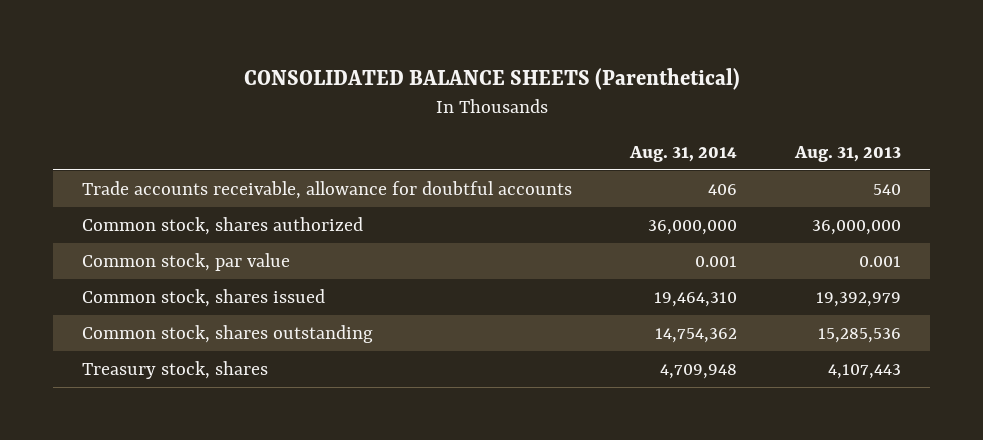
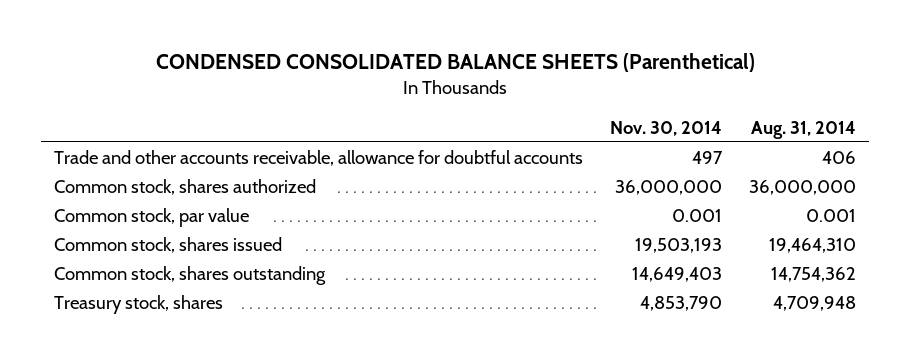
[243,68,740,91] CONSOLIDATED BALANCE SHEETS (Parenthetical) -> [156,53,756,73] CONDENSED CONSOLIDATED BALANCE SHEETS (Parenthetical)
[794,145,902,162] Aug. 31, 2013 -> none
none -> [610,120,723,136] Nov. 30, 2014
[82,180,573,199] Trade accounts receivable, allowance for doubtful accounts -> [54,149,584,166] Trade and other accounts receivable, allowance for doubtful accounts

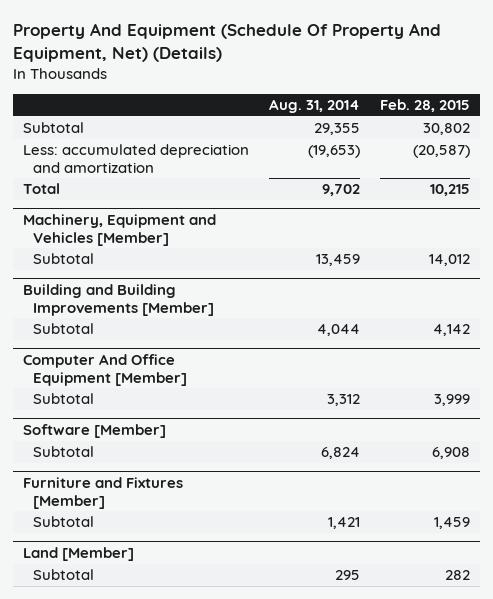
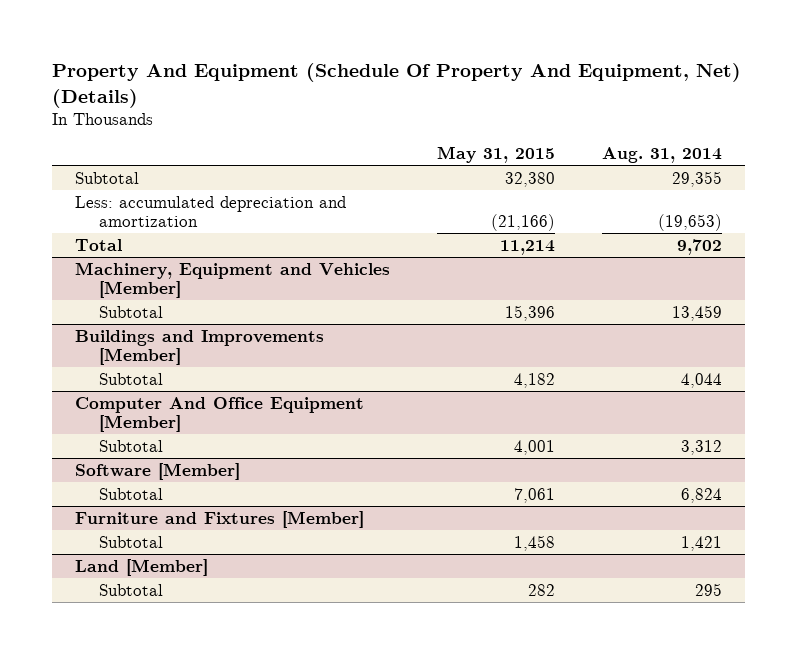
[380,99,471,113] Feb. 28, 2015 -> none
none -> [436,145,555,163] May 31, 2015
[23,284,215,316] Building and Building Improvements [Member] -> [75,329,325,365] Buildings and Improvements [Member]

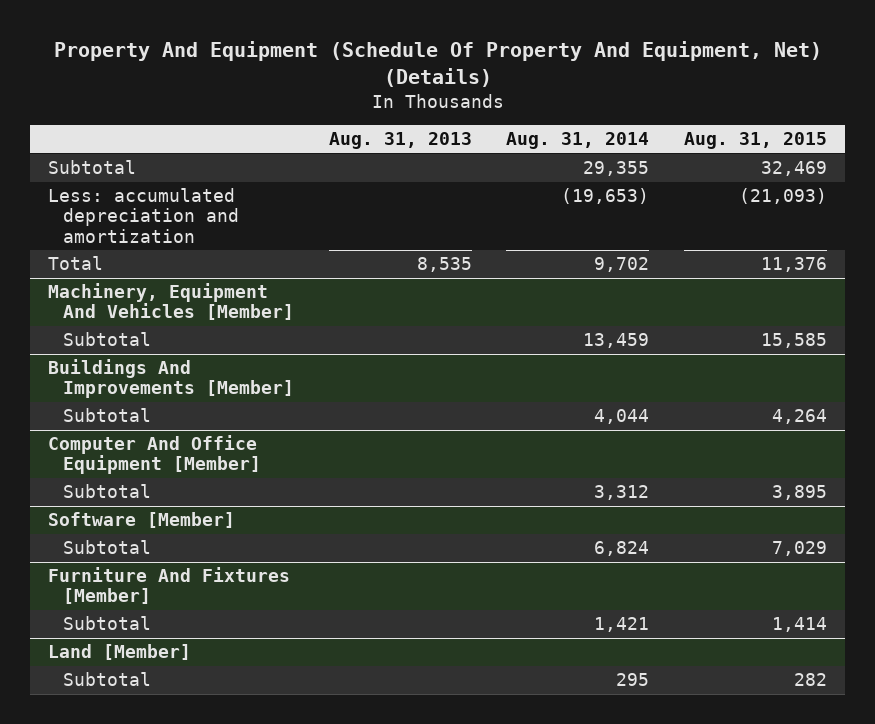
[436,145,555,163] May 31, 2015 -> none
none -> [328,132,472,150] Aug. 31, 2013
none -> [684,132,828,150] Aug. 31, 2015
[75,261,391,298] Machinery, Equipment and Vehicles [Member] -> [47,283,294,321] Machinery, Equipment And Vehicles [Member]
[75,329,325,365] Buildings and Improvements [Member] -> [47,359,294,399] Buildings And Improvements [Member]
[75,510,365,528] Furniture and Fixtures [Member] -> [47,567,290,605] Furniture And Fixtures [Member]

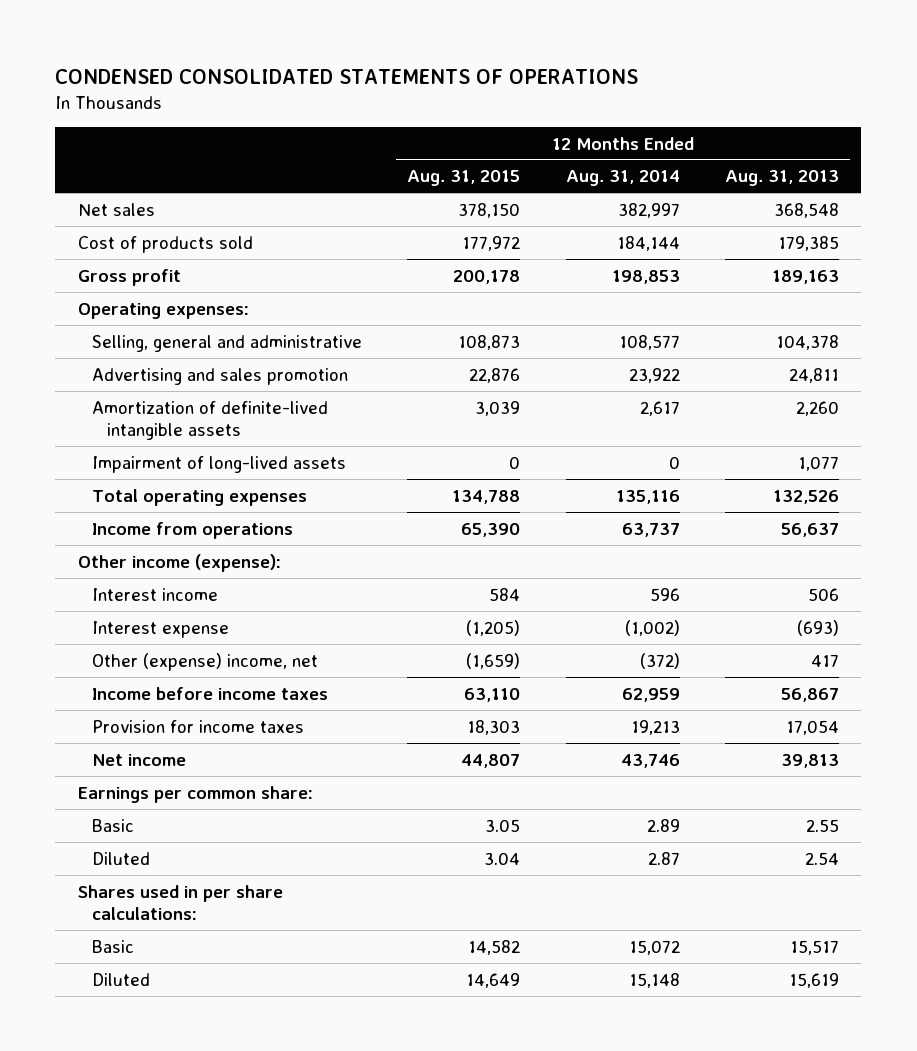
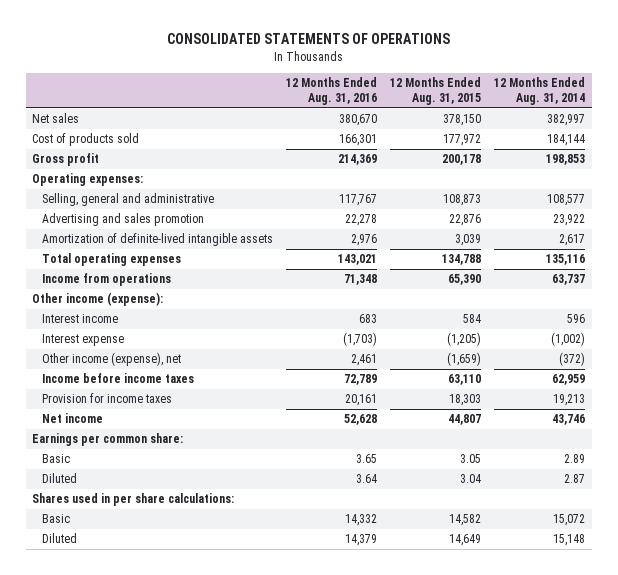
[55,68,639,84] CONDENSED CONSOLIDATED STATEMENTS OF OPERATIONS -> [166,33,450,45] CONSOLIDATED STATEMENTS OF OPERATIONS
[724,170,839,187] Aug. 31, 2013 -> none
none -> [286,77,378,106] 12 Months Ended Aug. 31, 2016
[92,455,347,473] Impairment of long-lived assets -> none
[92,652,319,671] Other (expense) income, net -> [41,352,181,367] Other income (expense), net

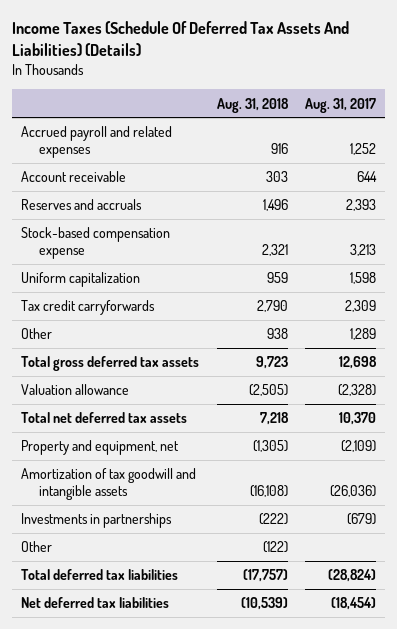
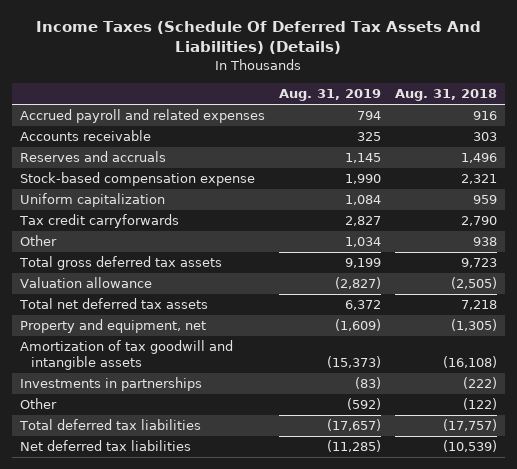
[305,97,377,113] Aug. 31, 2017 -> none
none -> [278,89,381,102] Aug. 31, 2019
[21,171,127,183] Account receivable -> [19,130,151,142] Accounts receivable

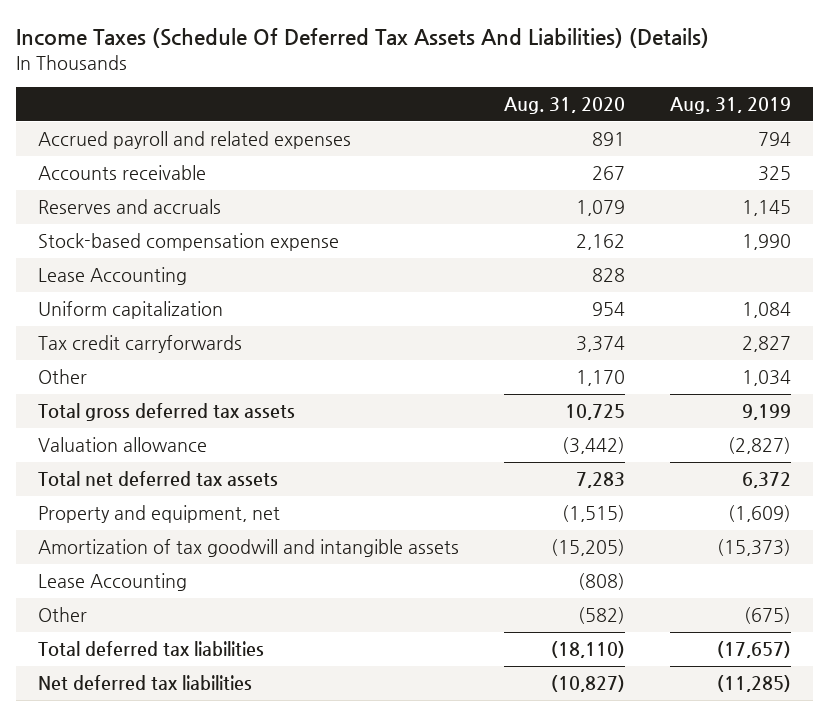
[395,89,498,102] Aug. 31, 2018 -> none
none -> [504,97,626,115] Aug. 31, 2020
none -> [38,267,188,286] Lease Accounting
[19,377,202,392] Investments in partnerships -> none
none -> [38,573,188,592] Lease Accounting
[346,398,381,411] (592) -> [743,607,791,625] (675)

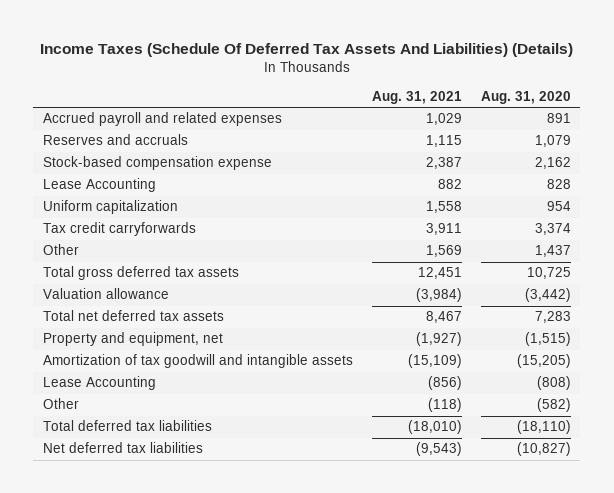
[669,97,791,115] Aug. 31, 2019 -> none
none -> [371,90,462,104] Aug. 31, 2021
[38,165,207,181] Accounts receivable -> none
[576,370,626,387] 1,170 -> [534,245,571,258] 1,437

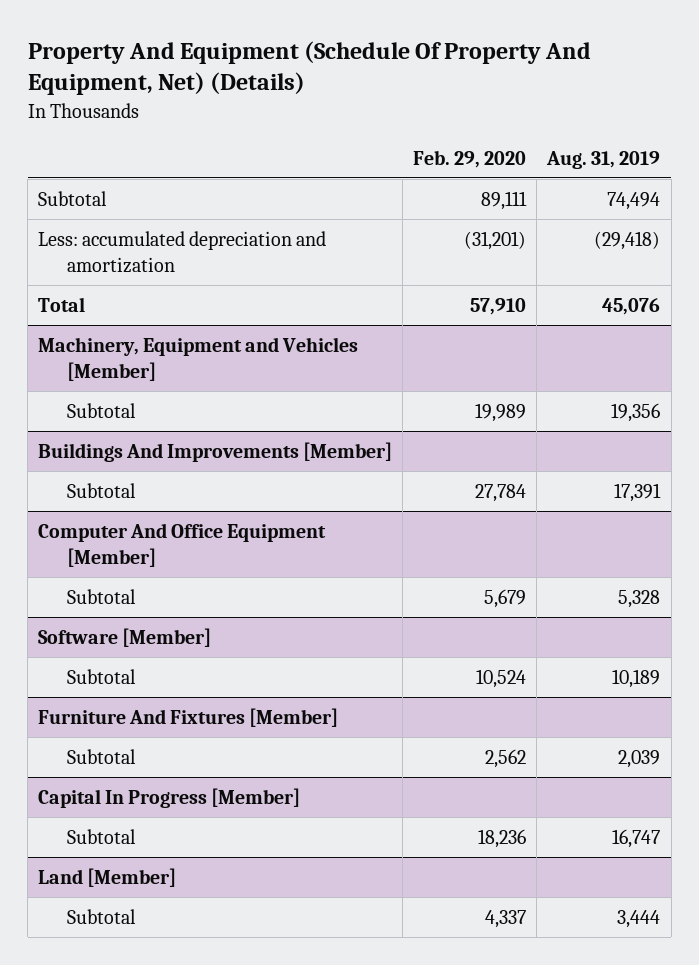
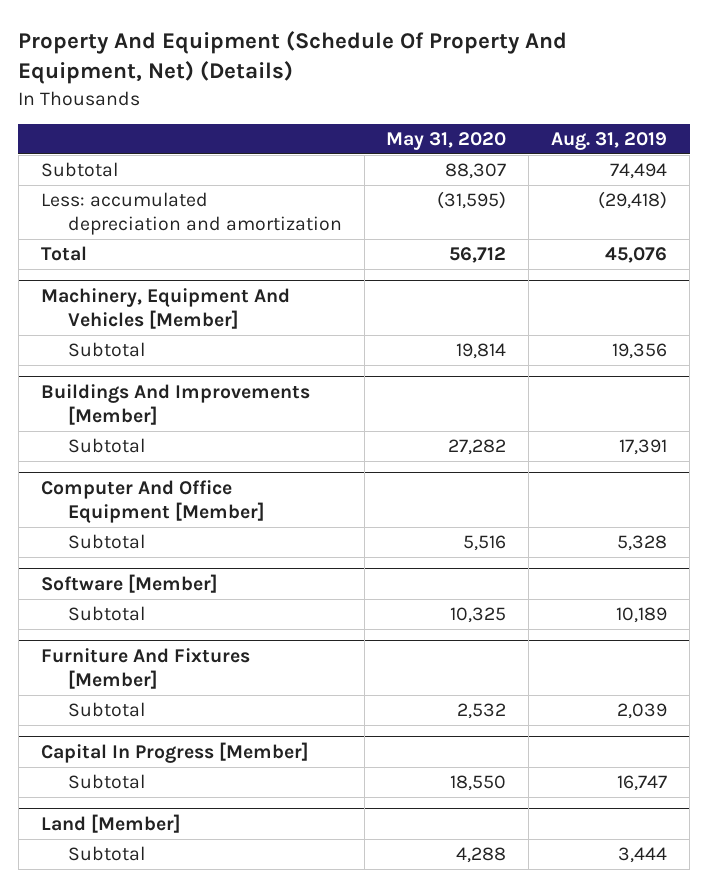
[413,149,527,168] Feb. 29, 2020 -> none
none -> [386,131,507,150] May 31, 2020
[38,336,359,381] Machinery, Equipment and Vehicles [Member] -> [40,287,290,329] Machinery, Equipment And Vehicles [Member]

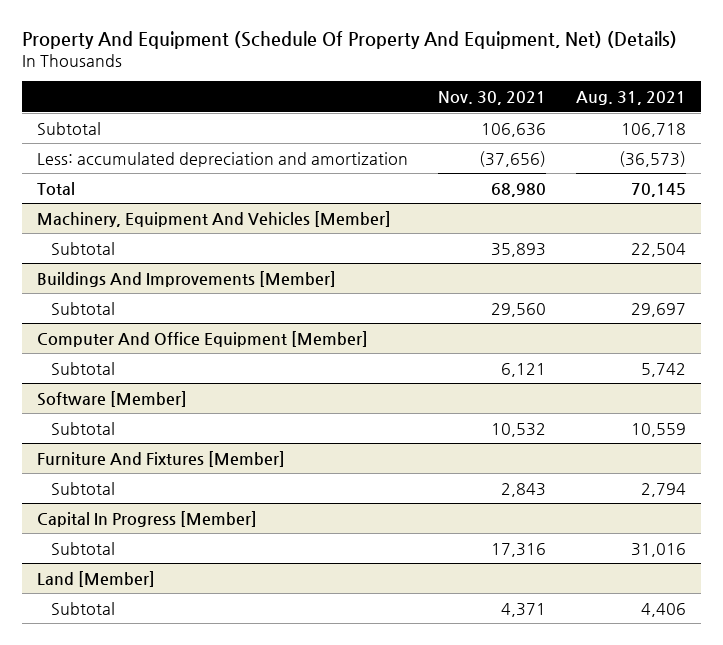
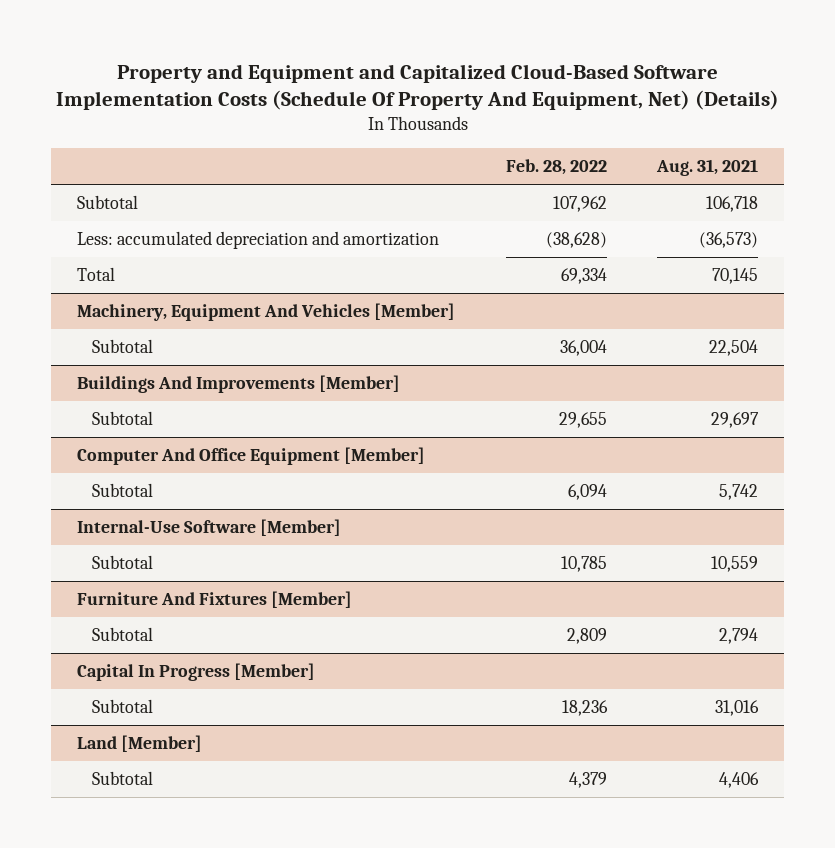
[21,31,677,50] Property And Equipment (Schedule Of Property And Equipment, Net) (Details) -> [55,63,779,111] Property and Equipment and Capitalized Cloud-Based Software Implementation Costs (Schedule Of Property And Equipment, Net) (Details)
[437,90,546,105] Nov. 30, 2021 -> none
none -> [505,159,607,176] Feb. 28, 2022
[36,390,187,407] Software [Member] -> [76,518,341,536] Internal-Use Software [Member]

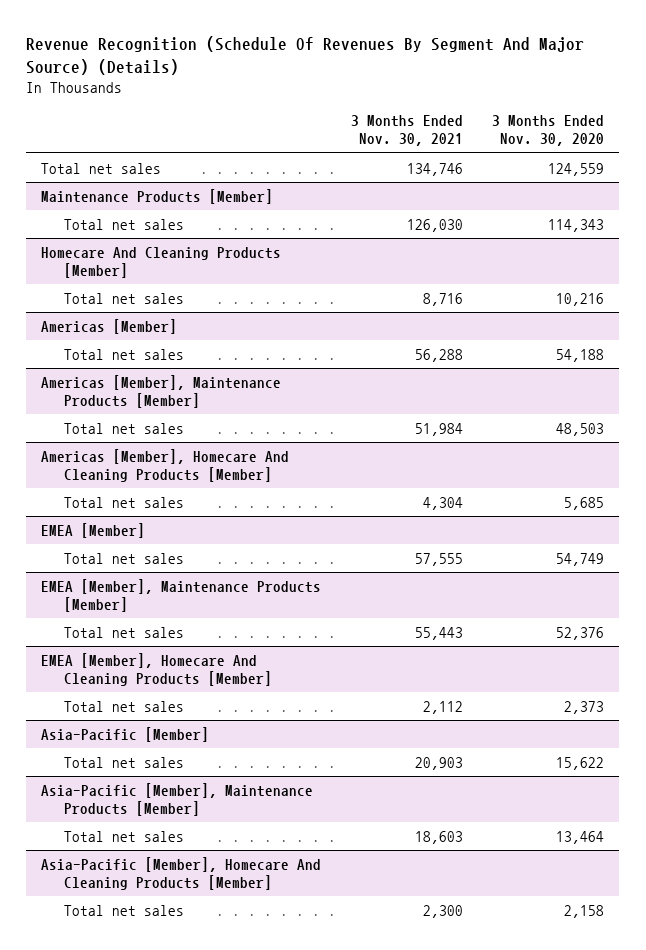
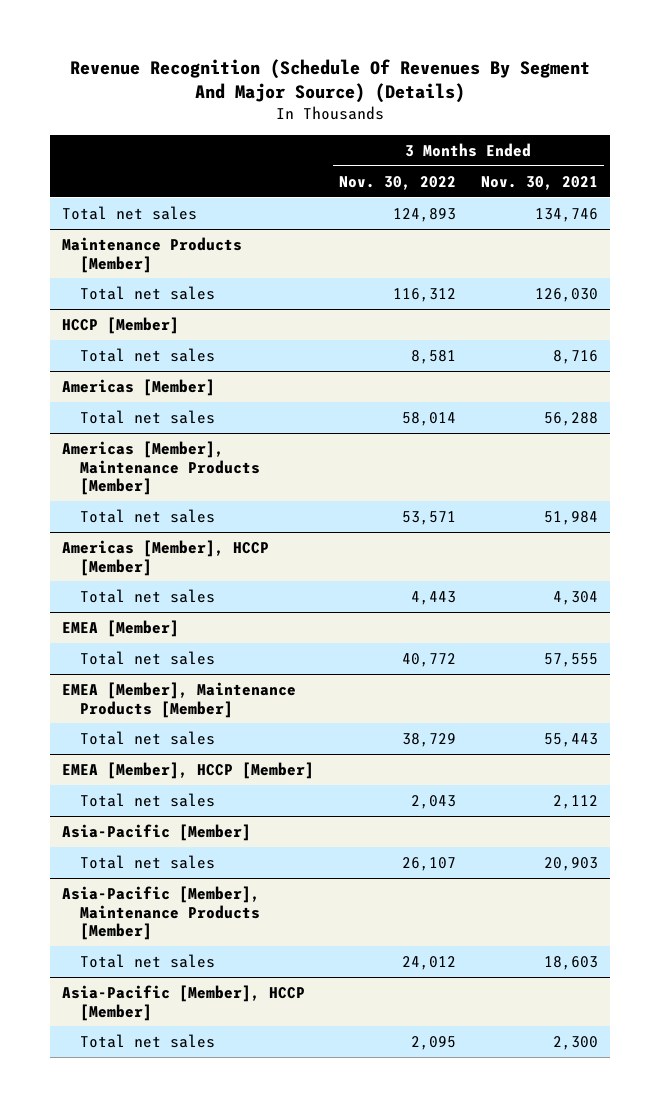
[492,115,605,147] 3 Months Ended Nov. 30, 2020 -> none
none -> [338,175,456,190] Nov. 30, 2022
[41,246,282,278] Homecare And Cleaning Products [Member] -> [62,316,180,334] HCCP [Member]
[41,448,290,482] Americas [Member], Homecare And Cleaning Products [Member] -> none
none -> [62,539,270,576] Americas [Member], HCCP [Member]
[41,652,273,686] EMEA [Member], Homecare And Cleaning Products [Member] -> none
none -> [62,761,315,779] EMEA [Member], HCCP [Member]
[41,856,322,890] Asia-Pacific [Member], Homecare And Cleaning Products [Member] -> none
none -> [62,984,306,1021] Asia-Pacific [Member], HCCP [Member]

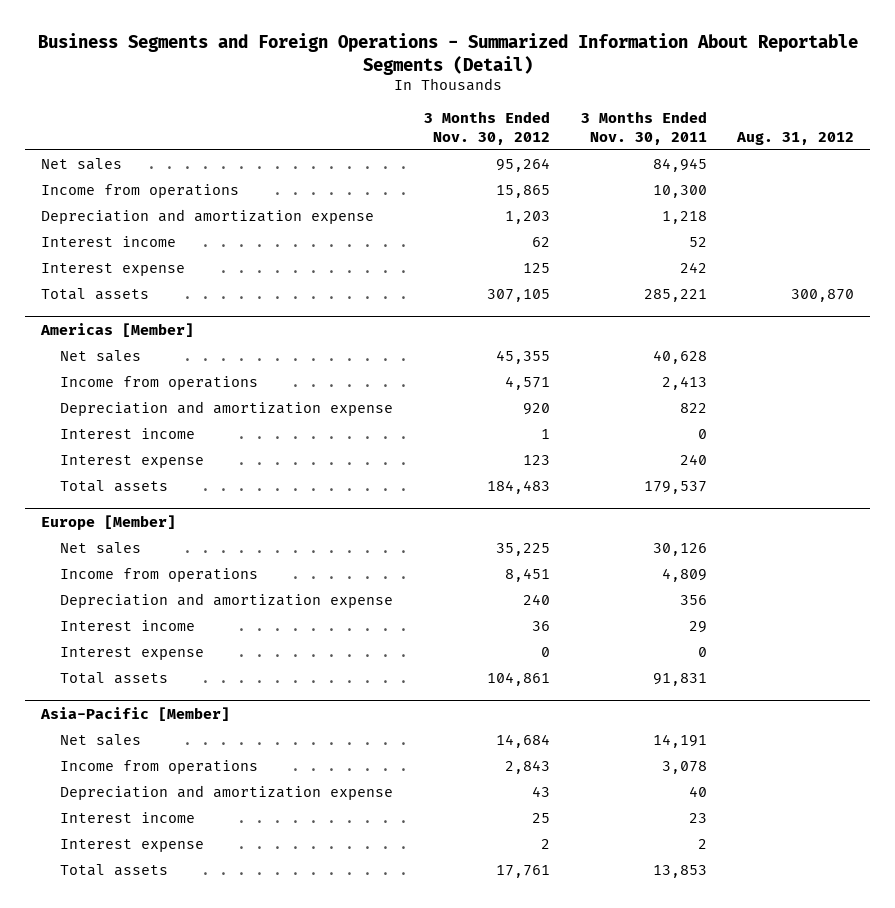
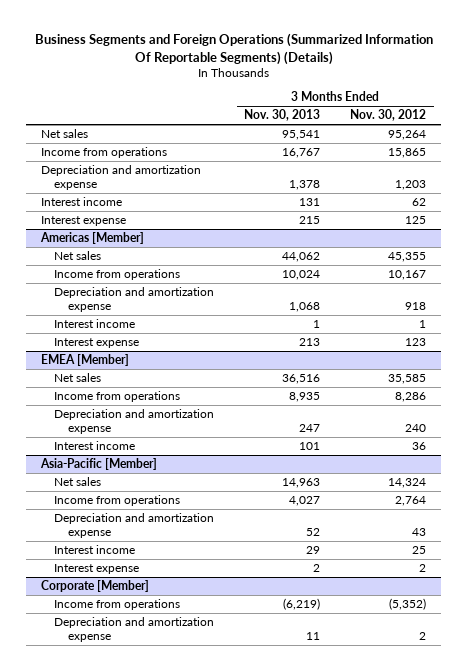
[37,32,858,75] Business Segments and Foreign Operations - Summarized Information About Reportable Segments (Detail) -> [34,33,433,65] Business Segments and Foreign Operations (Summarized Information Of Reportable Segments) (Details)
[580,110,707,145] 3 Months Ended Nov. 30, 2011 -> none
[736,131,855,145] Aug. 31, 2012 -> none
none -> [244,109,321,122] Nov. 30, 2013
[40,288,149,301] Total assets -> none
[504,376,550,391] 4,571 -> [388,270,427,281] 10,167
[522,403,550,416] 920 -> [405,301,427,310] 918
[59,480,168,493] Total assets -> none
[40,514,176,530] Europe [Member] -> none
none -> [41,354,130,367] EMEA [Member]
[495,543,550,557] 35,225 -> [388,374,427,385] 35,585
[504,568,550,583] 8,451 -> [395,392,427,403] 8,286
[59,647,204,661] Interest expense -> none
[59,672,168,685] Total assets -> none
[495,734,550,749] 14,684 -> [388,478,427,489] 14,324
[504,760,550,775] 2,843 -> [395,496,427,507] 2,764
[59,864,168,877] Total assets -> none
none -> [41,580,150,593] Corporate [Member]
none -> [54,599,181,611] Income from operations
none -> [54,617,215,642] Depreciation and amortization expense

